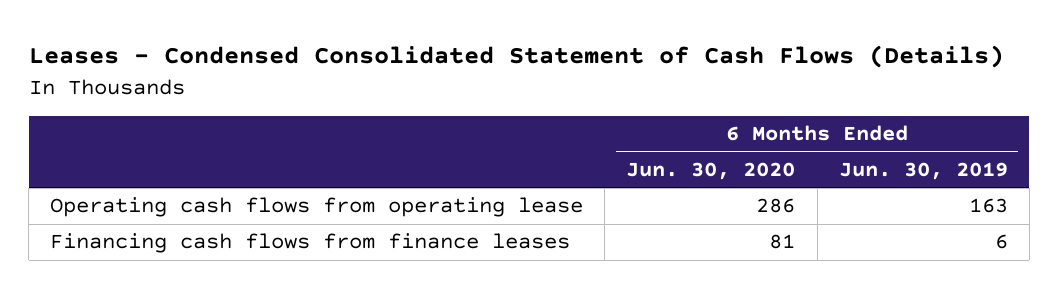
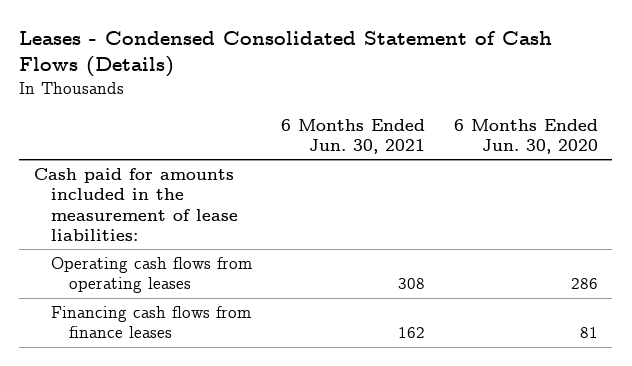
[838,161,1008,180] Jun. 30, 2019 -> none
none -> [281,118,426,154] 6 Months Ended Jun. 30, 2021
none -> [33,167,239,241] Cash paid for amounts included in the measurement of lease liabilities:
[50,197,584,218] Operating cash flows from operating lease -> [51,256,253,294] Operating cash flows from operating leases

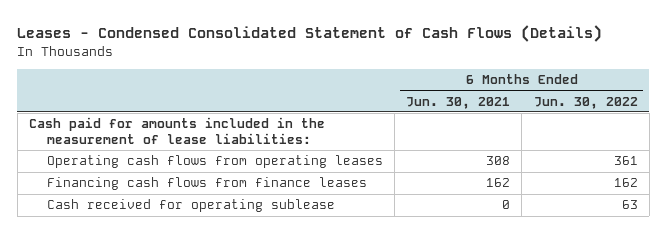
[454,118,599,154] 6 Months Ended Jun. 30, 2020 -> none
none -> [533,96,638,109] Jun. 30, 2022
none -> [46,199,335,213] Cash received for operating sublease

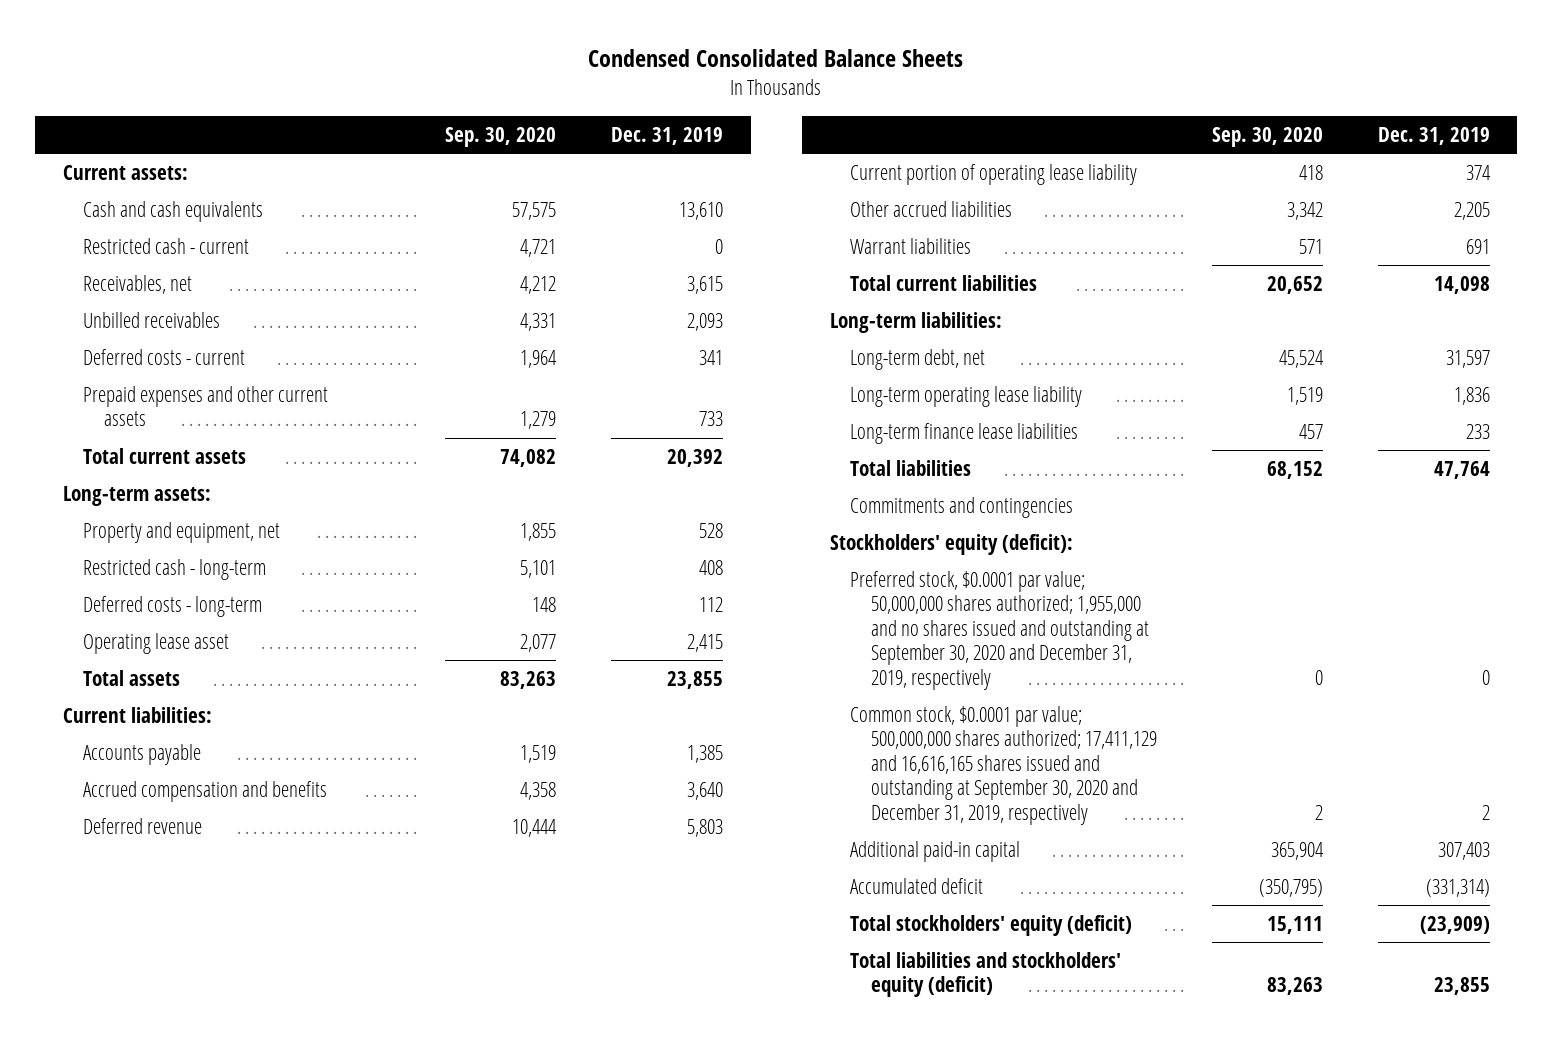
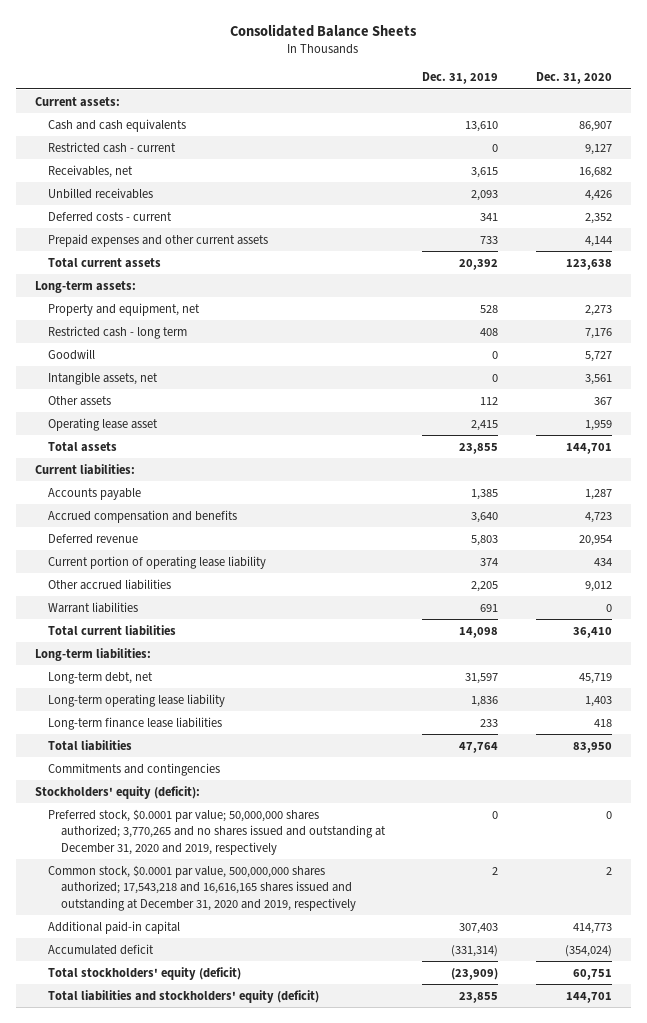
[588,49,964,68] Condensed Consolidated Balance Sheets -> [230,23,418,37] Consolidated Balance Sheets
[444,126,556,147] Sep. 30, 2020 -> none
none -> [536,72,613,85] Dec. 31, 2020
[83,558,267,580] Restricted cash - long-term -> [47,325,187,339] Restricted cash - long term
none -> [47,348,95,360] Goodwill
none -> [47,371,158,385] Intangible assets, net
[83,595,263,617] Deferred costs - long-term -> [47,395,111,406] Other assets
[850,570,1149,691] Preferred stock, $0.0001 par value; 50,000,000 shares authorized; 1,955,000 and no shares issued and outstanding at September 30, 2020 and December 31, 2019, respectively -> [47,808,386,855] Preferred stock, $0.0001 par value; 50,000,000 shares authorized; 3,770,265 and no shares issued and outstanding at December 31, 2020 and 2019, respectively
[850,705,1157,826] Common stock, $0.0001 par value; 500,000,000 shares authorized; 17,411,129 and 16,616,165 shares issued and outstanding at September 30, 2020 and December 31, 2019, respectively -> [47,864,356,911] Common stock, $0.0001 par value, 500,000,000 shares authorized; 17,543,218 and 16,616,165 shares issued and outstanding at December 31, 2020 and 2019, respectively

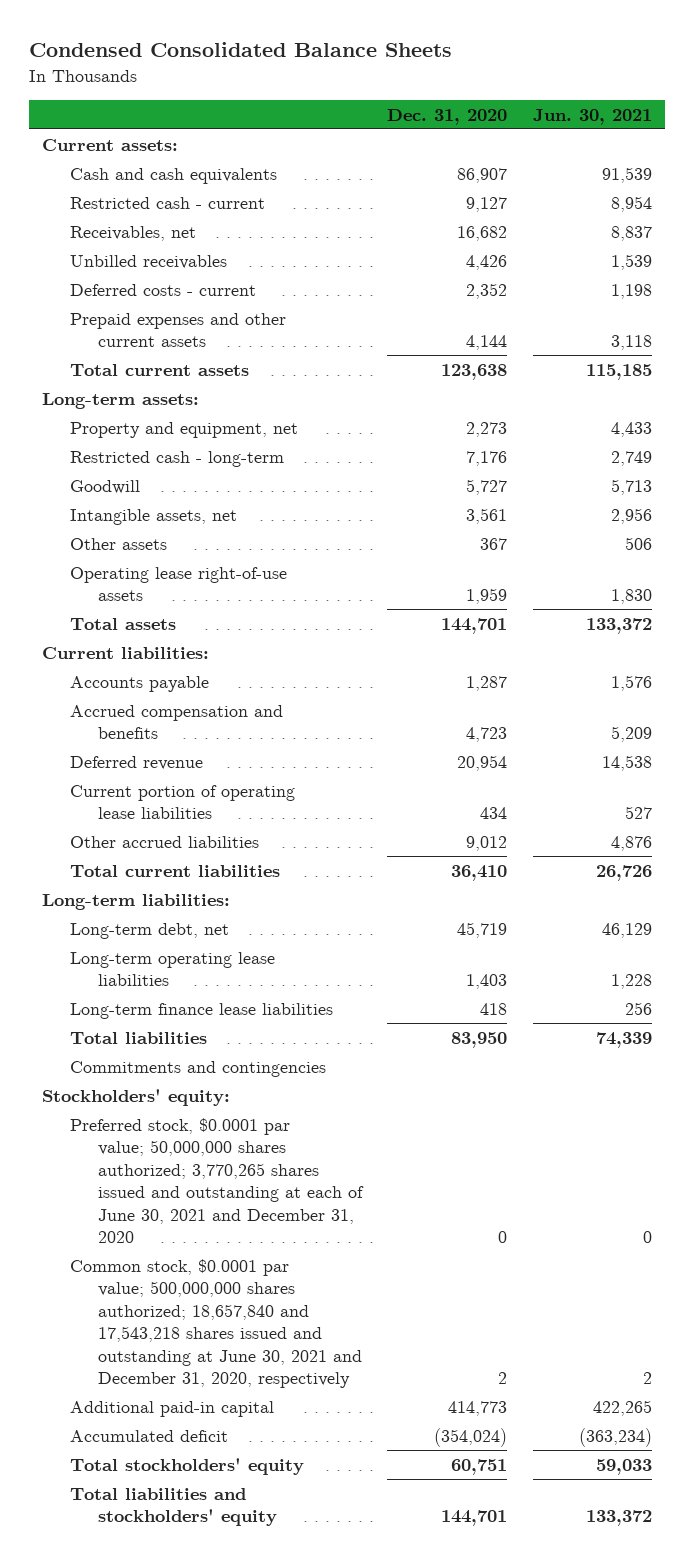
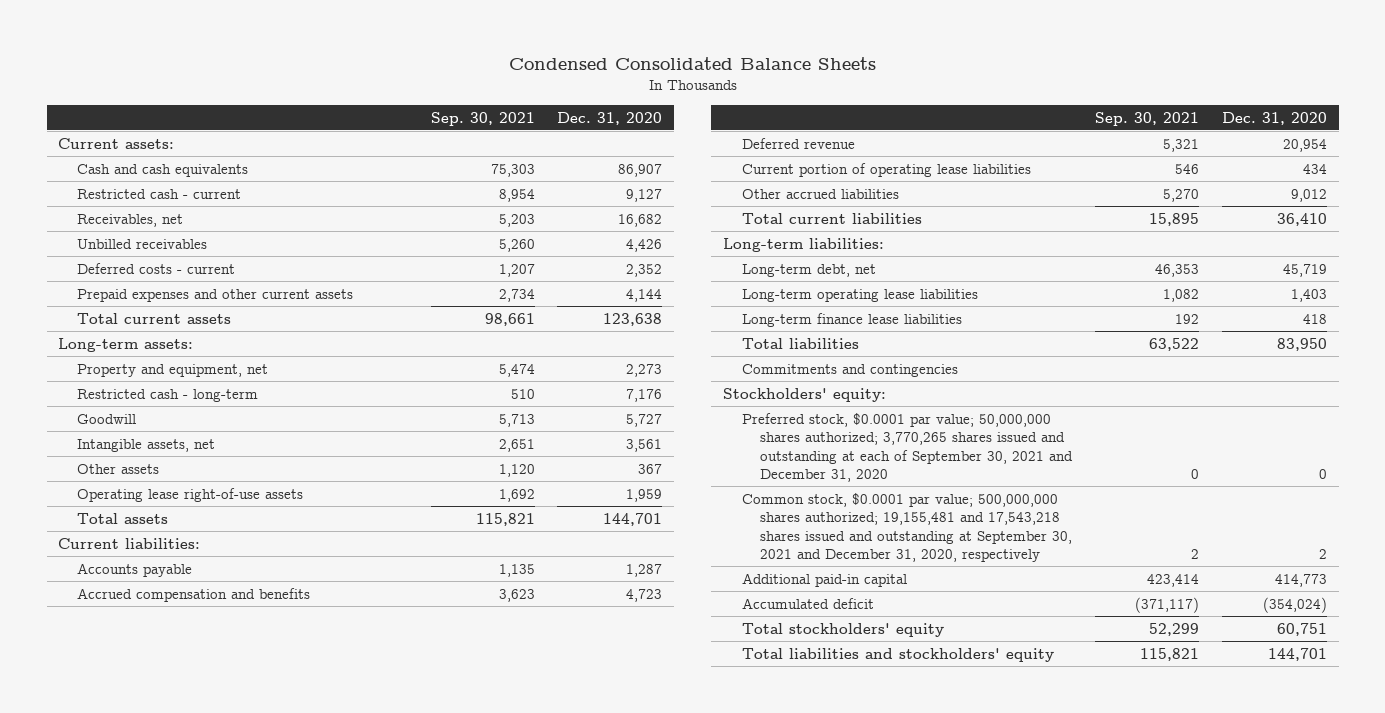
[532,108,652,125] Jun. 30, 2021 -> none
none -> [430,111,535,126] Sep. 30, 2021
[69,1117,364,1244] Preferred stock, $0.0001 par value; 50,000,000 shares authorized; 3,770,265 shares issued and outstanding at each of June 30, 2021 and December 31, 2020 -> [741,412,1074,483] Preferred stock, $0.0001 par value; 50,000,000 shares authorized; 3,770,265 shares issued and outstanding at each of September 30, 2021 and December 31, 2020
[69,1258,362,1389] Common stock, $0.0001 par value; 500,000,000 shares authorized; 18,657,840 and 17,543,218 shares issued and outstanding at June 30, 2021 and December 31, 2020, respectively -> [741,492,1073,563] Common stock, $0.0001 par value; 500,000,000 shares authorized; 19,155,481 and 17,543,218 shares issued and outstanding at September 30, 2021 and December 31, 2020, respectively

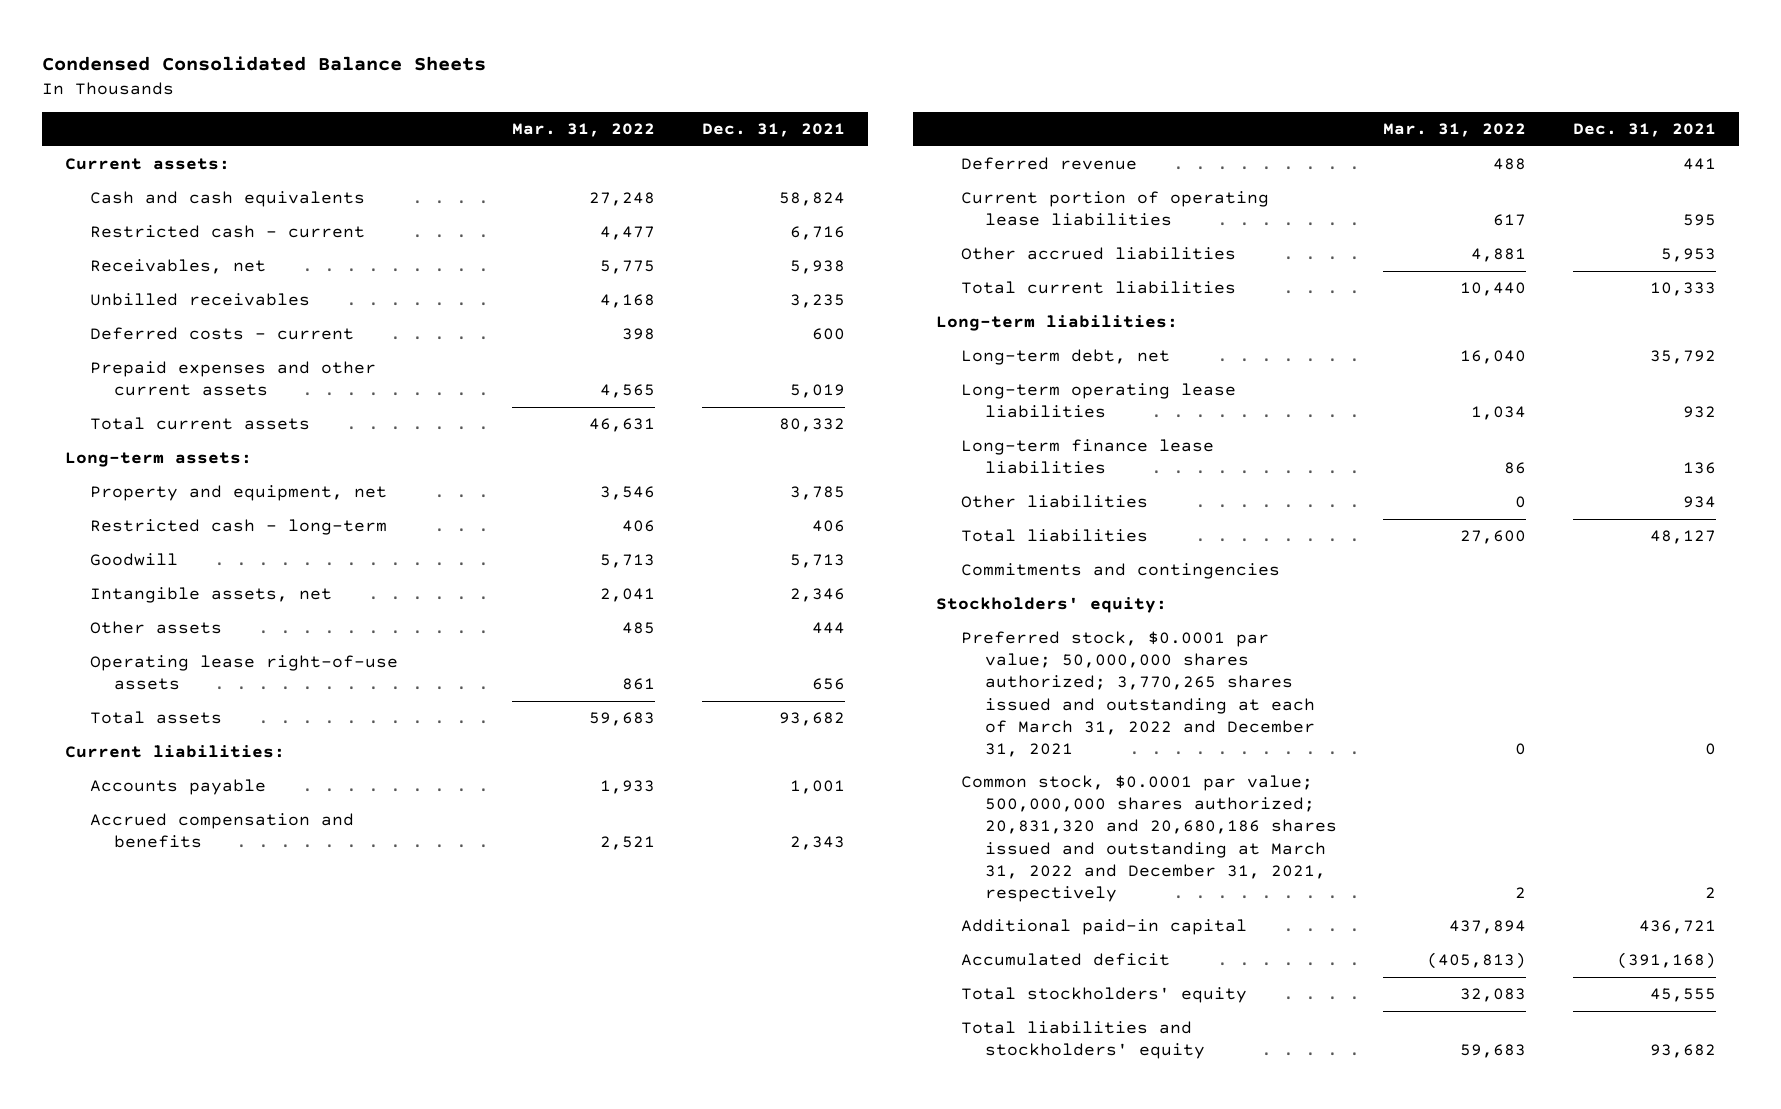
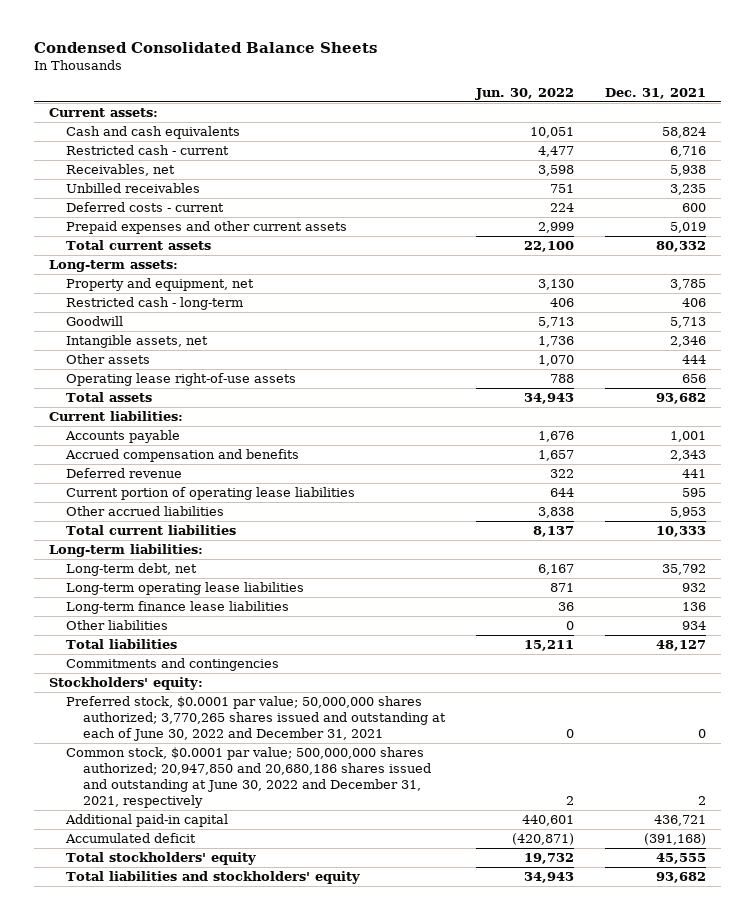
[512,123,656,138] Mar. 31, 2022 -> none
none -> [474,87,574,100] Jun. 30, 2022
[960,631,1316,757] Preferred stock, $0.0001 par value; 50,000,000 shares authorized; 3,770,265 shares issued and outstanding at each of March 31, 2022 and December 31, 2021 -> [66,696,446,741] Preferred stock, $0.0001 par value; 50,000,000 shares authorized; 3,770,265 shares issued and outstanding at each of June 30, 2022 and December 31, 2021
[960,775,1338,902] Common stock, $0.0001 par value; 500,000,000 shares authorized; 20,831,320 and 20,680,186 shares issued and outstanding at March 31, 2022 and December 31, 2021, respectively -> [66,747,431,808] Common stock, $0.0001 par value; 500,000,000 shares authorized; 20,947,850 and 20,680,186 shares issued and outstanding at June 30, 2022 and December 31, 2021, respectively

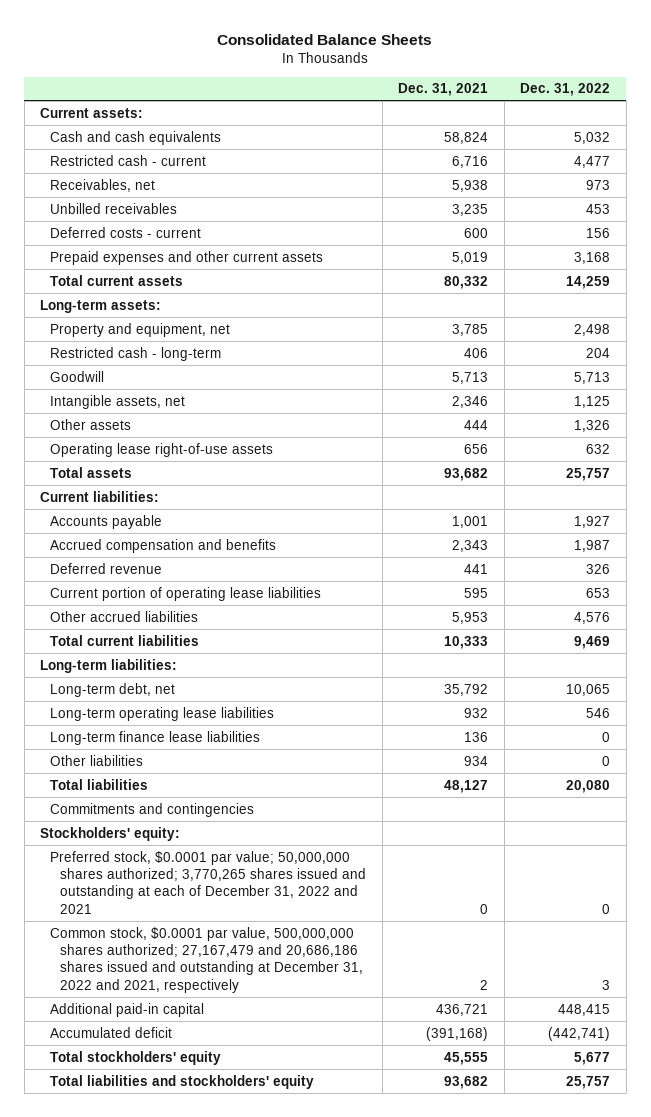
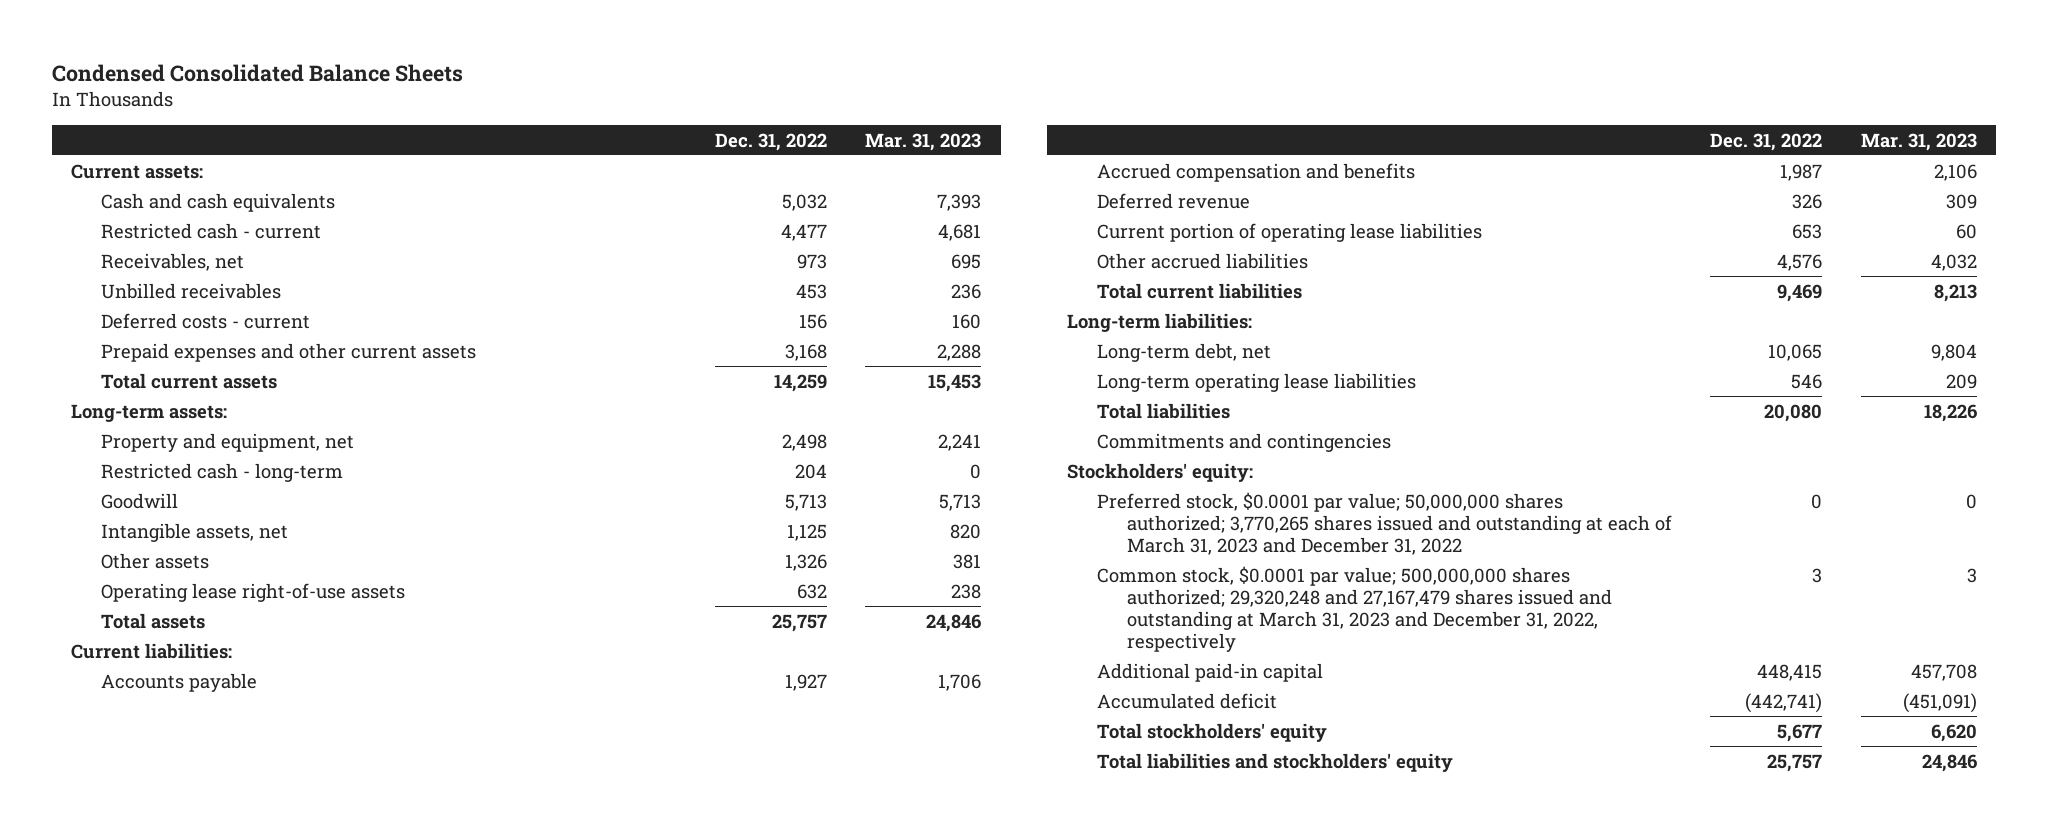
[217,34,433,46] Consolidated Balance Sheets -> [51,63,463,82] Condensed Consolidated Balance Sheets
[398,83,489,97] Dec. 31, 2021 -> none
none -> [865,132,982,151] Mar. 31, 2023
[50,730,261,745] Long-term finance lease liabilities -> none
[50,754,144,766] Other liabilities -> none
[50,850,367,914] Preferred stock, $0.0001 par value; 50,000,000 shares authorized; 3,770,265 shares issued and outstanding at each of December 31, 2022 and 2021 -> [1096,491,1672,555] Preferred stock, $0.0001 par value; 50,000,000 shares authorized; 3,770,265 shares issued and outstanding at each of March 31, 2023 and December 31, 2022
[50,926,364,993] Common stock, $0.0001 par value, 500,000,000 shares authorized; 27,167,479 and 20,686,186 shares issued and outstanding at December 31, 2022 and 2021, respectively -> [1096,565,1612,652] Common stock, $0.0001 par value; 500,000,000 shares authorized; 29,320,248 and 27,167,479 shares issued and outstanding at March 31, 2023 and December 31, 2022, respectively

